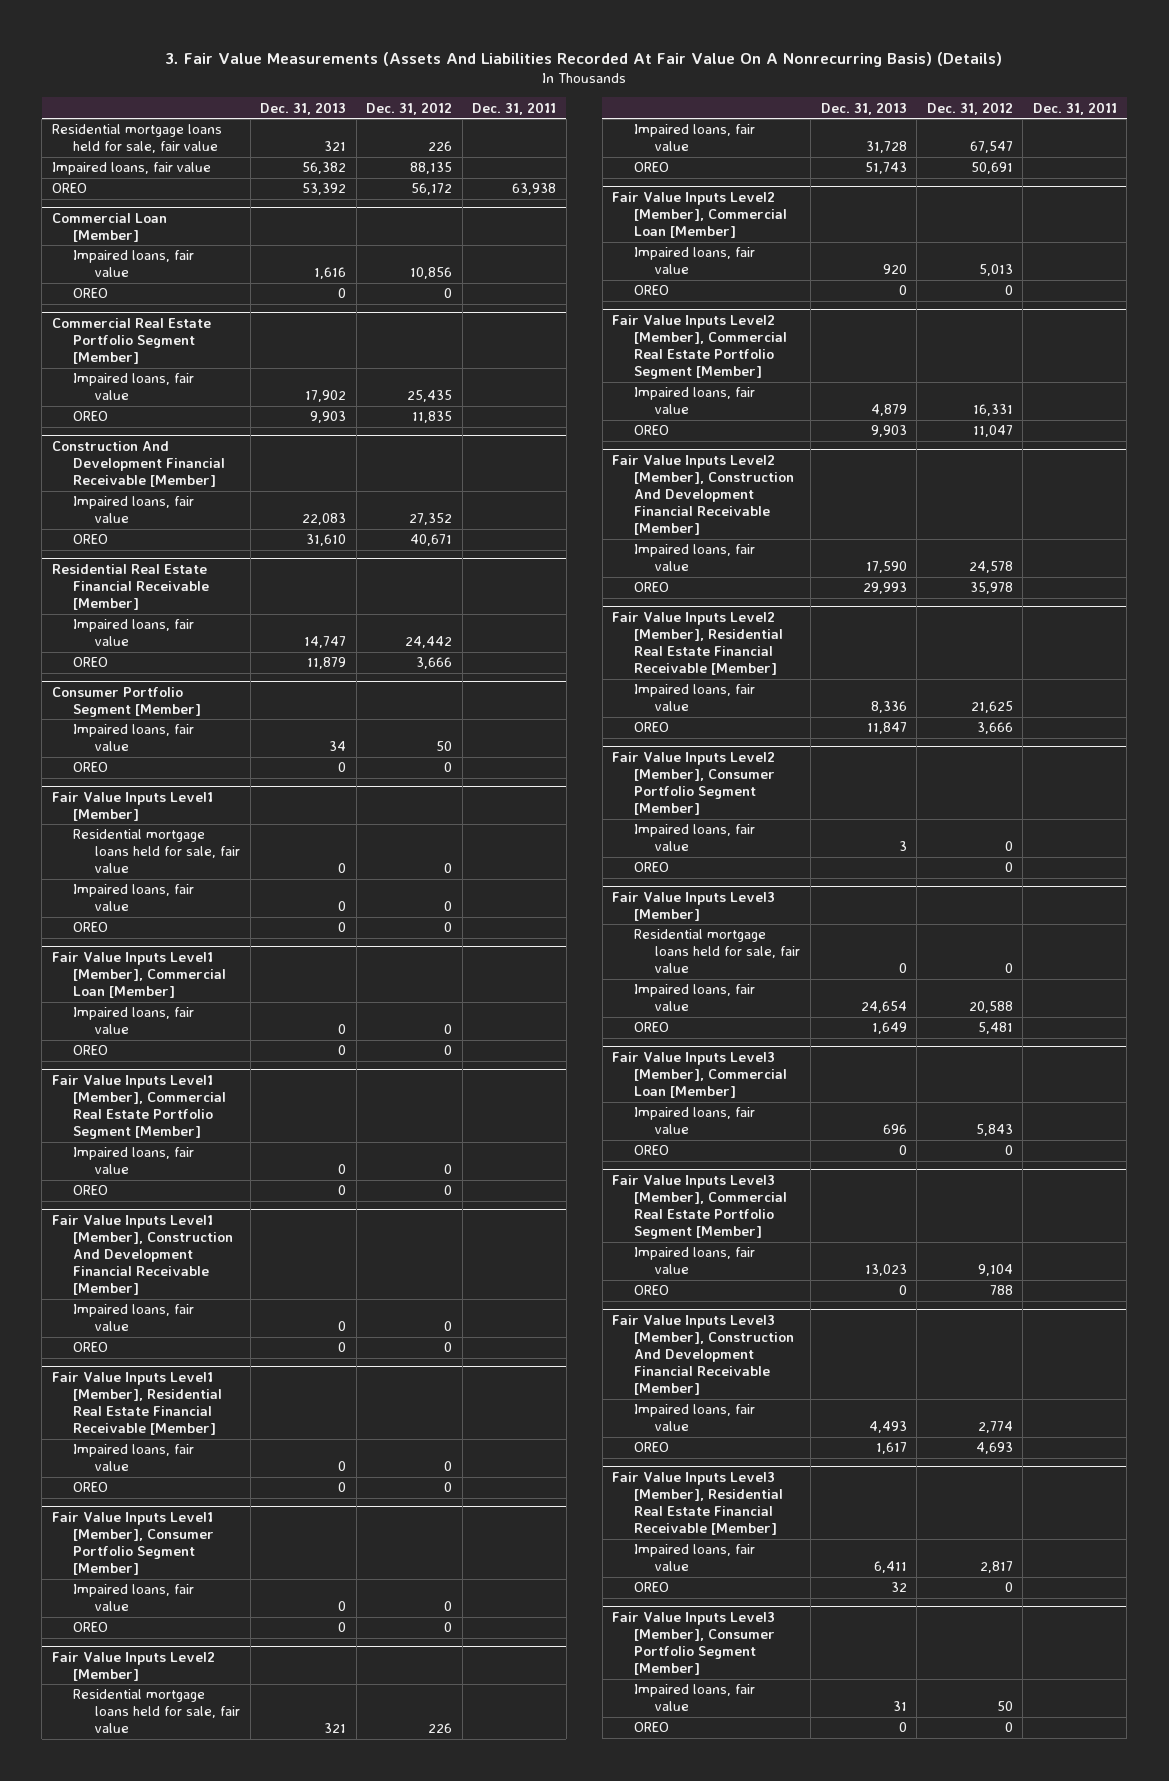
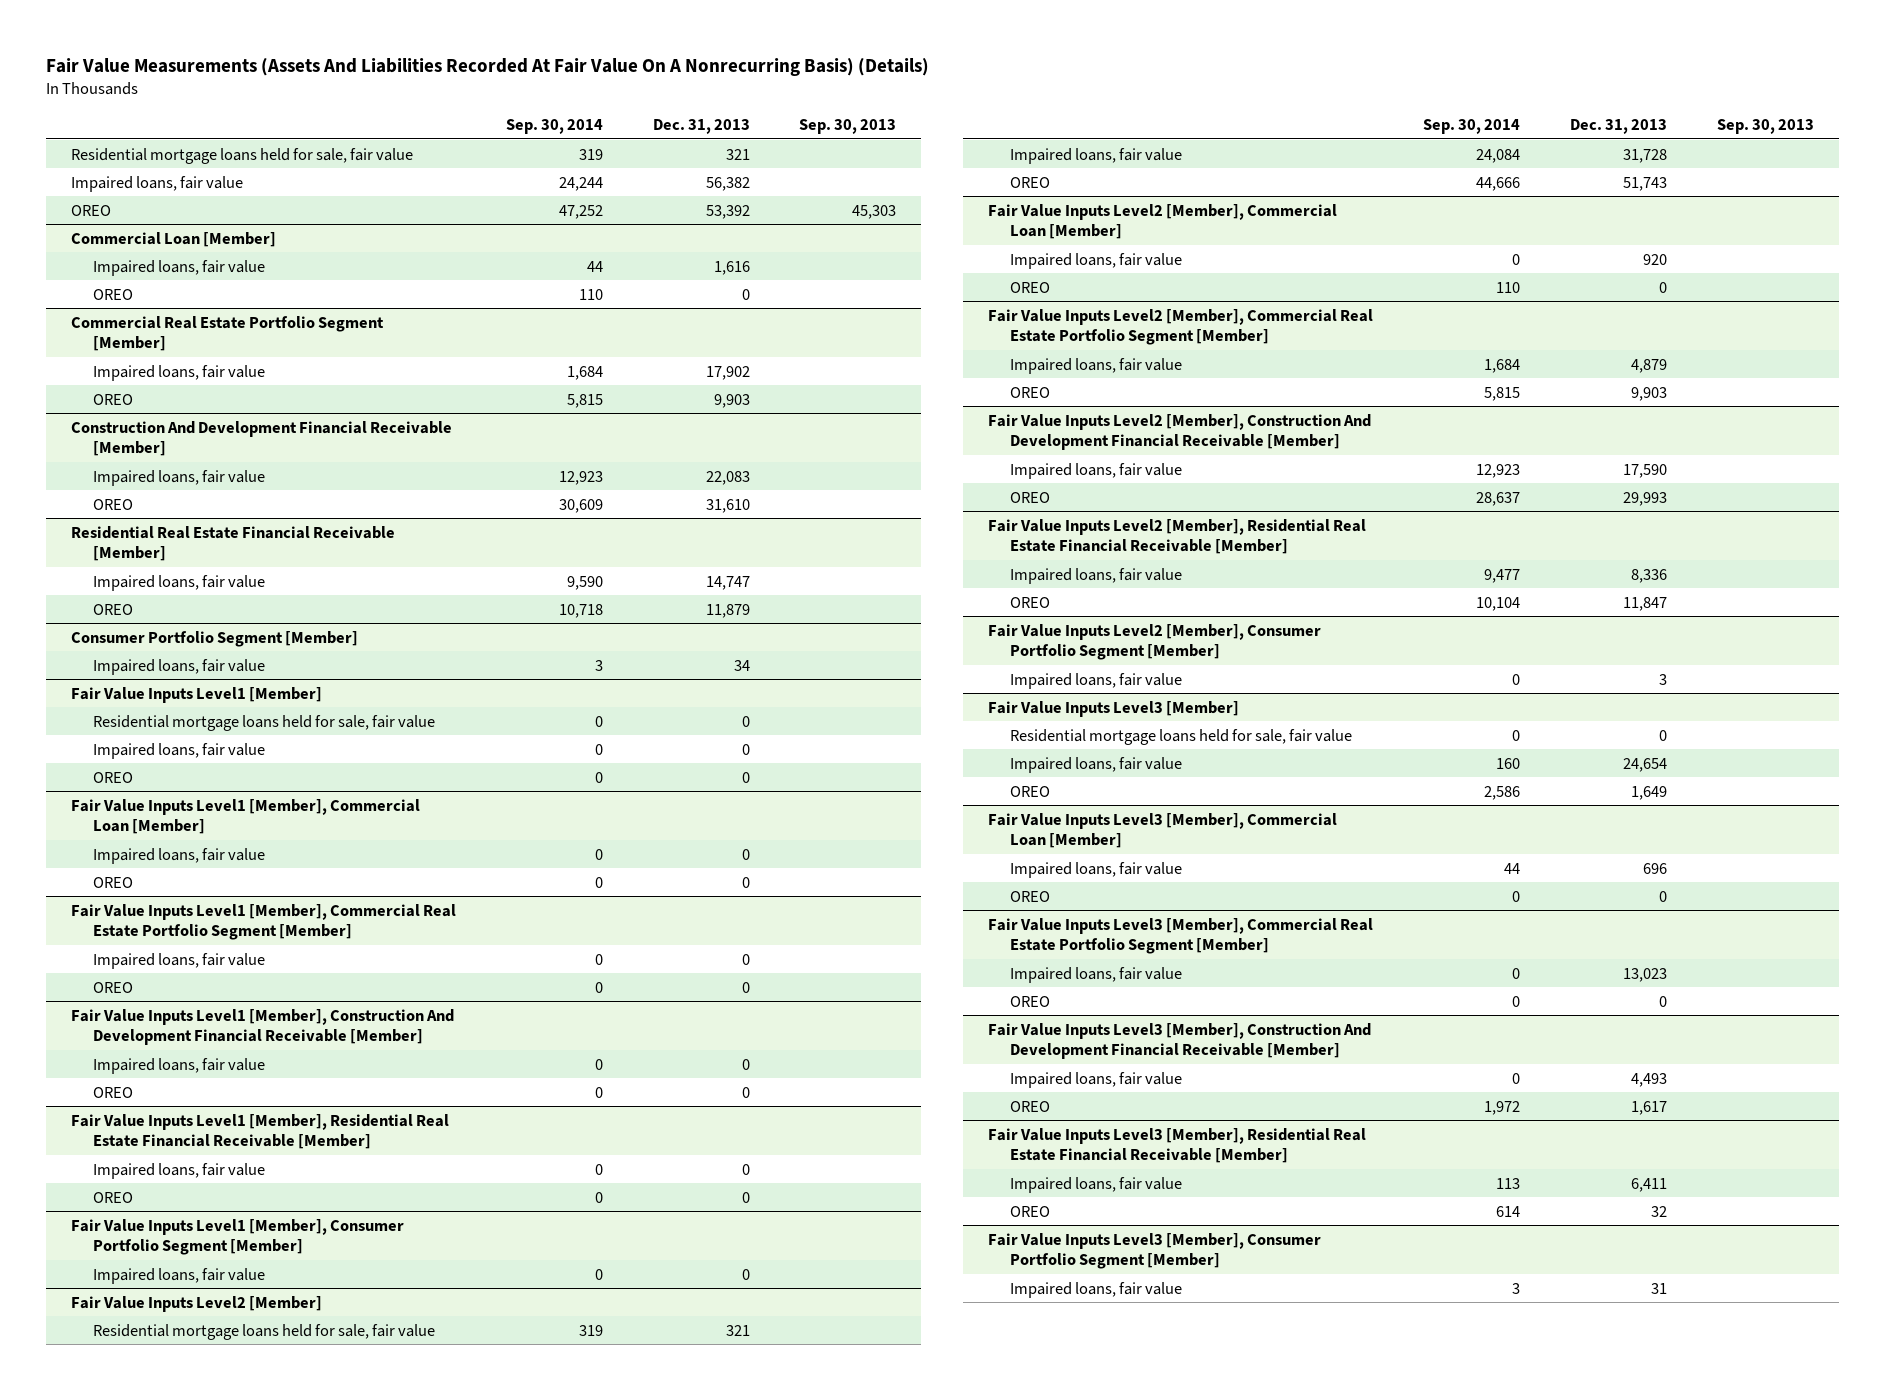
[165,51,1003,67] 3. Fair Value Measurements (Assets And Liabilities Recorded At Fair Value On A Nonrecurring Basis) (Details) -> [45,57,929,76] Fair Value Measurements (Assets And Liabilities Recorded At Fair Value On A Nonrecurring Basis) (Details)
[366,101,453,115] Dec. 31, 2012 -> none
[472,101,557,115] Dec. 31, 2011 -> none
none -> [505,119,603,135] Sep. 30, 2014
none -> [799,119,897,135] Sep. 30, 2013
[73,762,109,773] OREO -> none
[73,1622,109,1633] OREO -> none
[633,862,669,873] OREO -> none
[633,1722,669,1733] OREO -> none

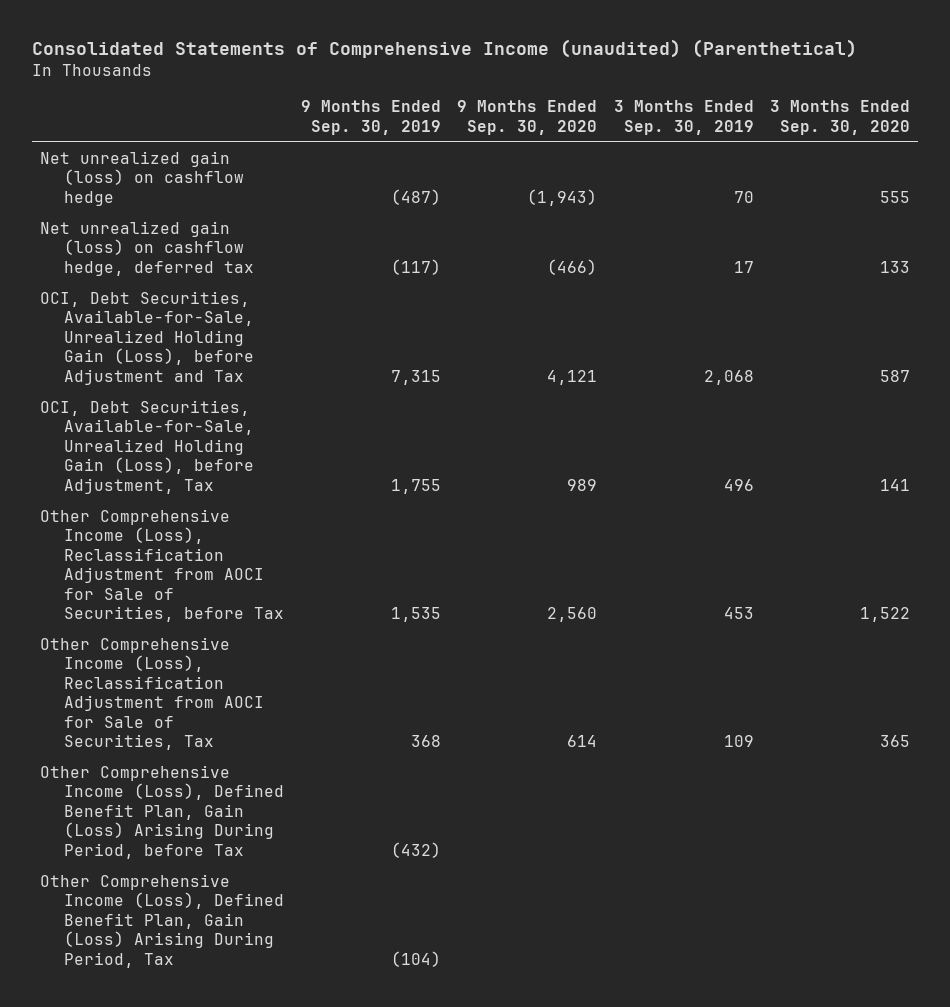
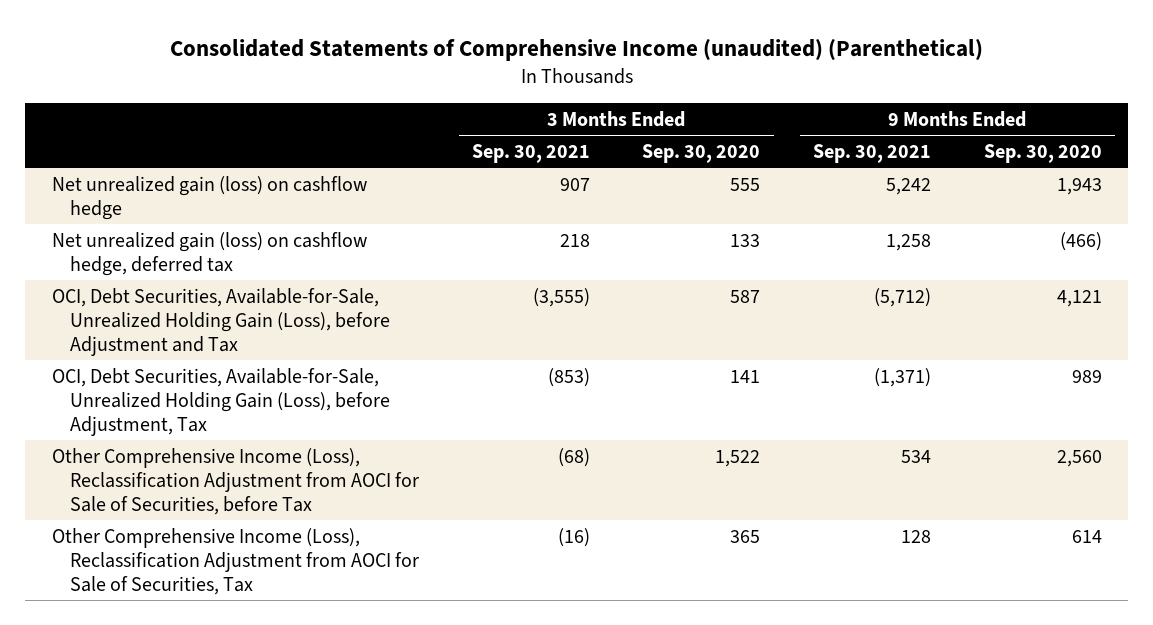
[300,100,441,135] 9 Months Ended Sep. 30, 2019 -> none
[613,100,754,135] 3 Months Ended Sep. 30, 2019 -> none
none -> [471,144,590,164] Sep. 30, 2021
none -> [813,144,932,164] Sep. 30, 2021
[527,188,598,206] (1,943) -> [1056,177,1102,195] 1,943
[39,764,285,859] Other Comprehensive Income (Loss), Defined Benefit Plan, Gain (Loss) Arising During Period, before Tax -> none
[39,873,285,968] Other Comprehensive Income (Loss), Defined Benefit Plan, Gain (Loss) Arising During Period, Tax -> none

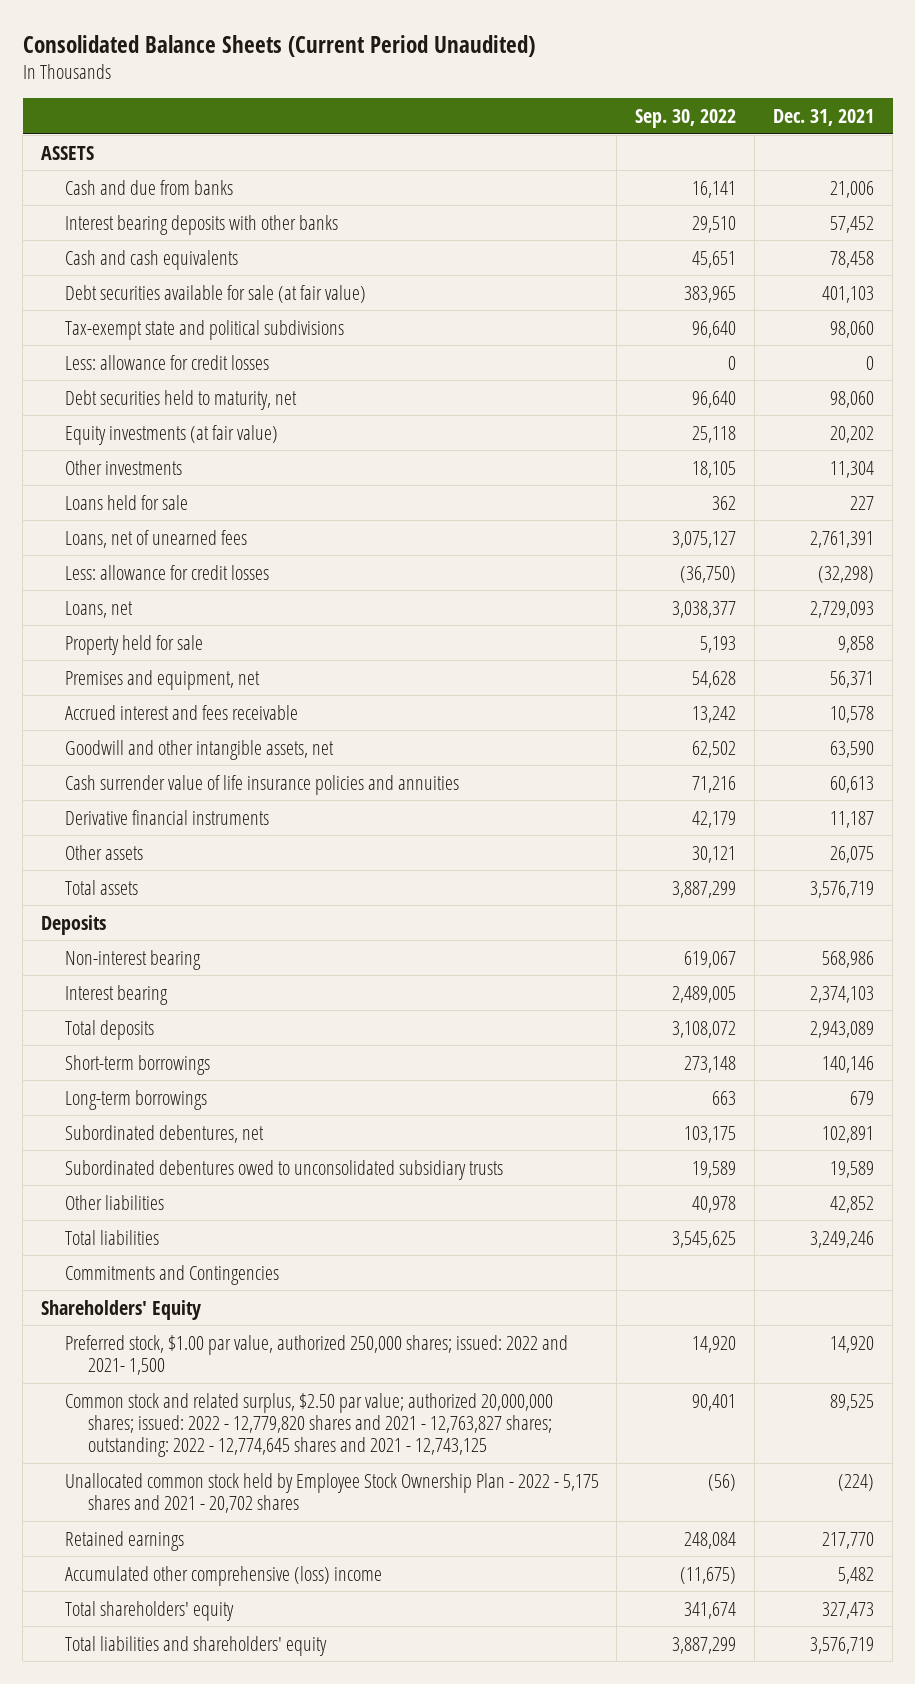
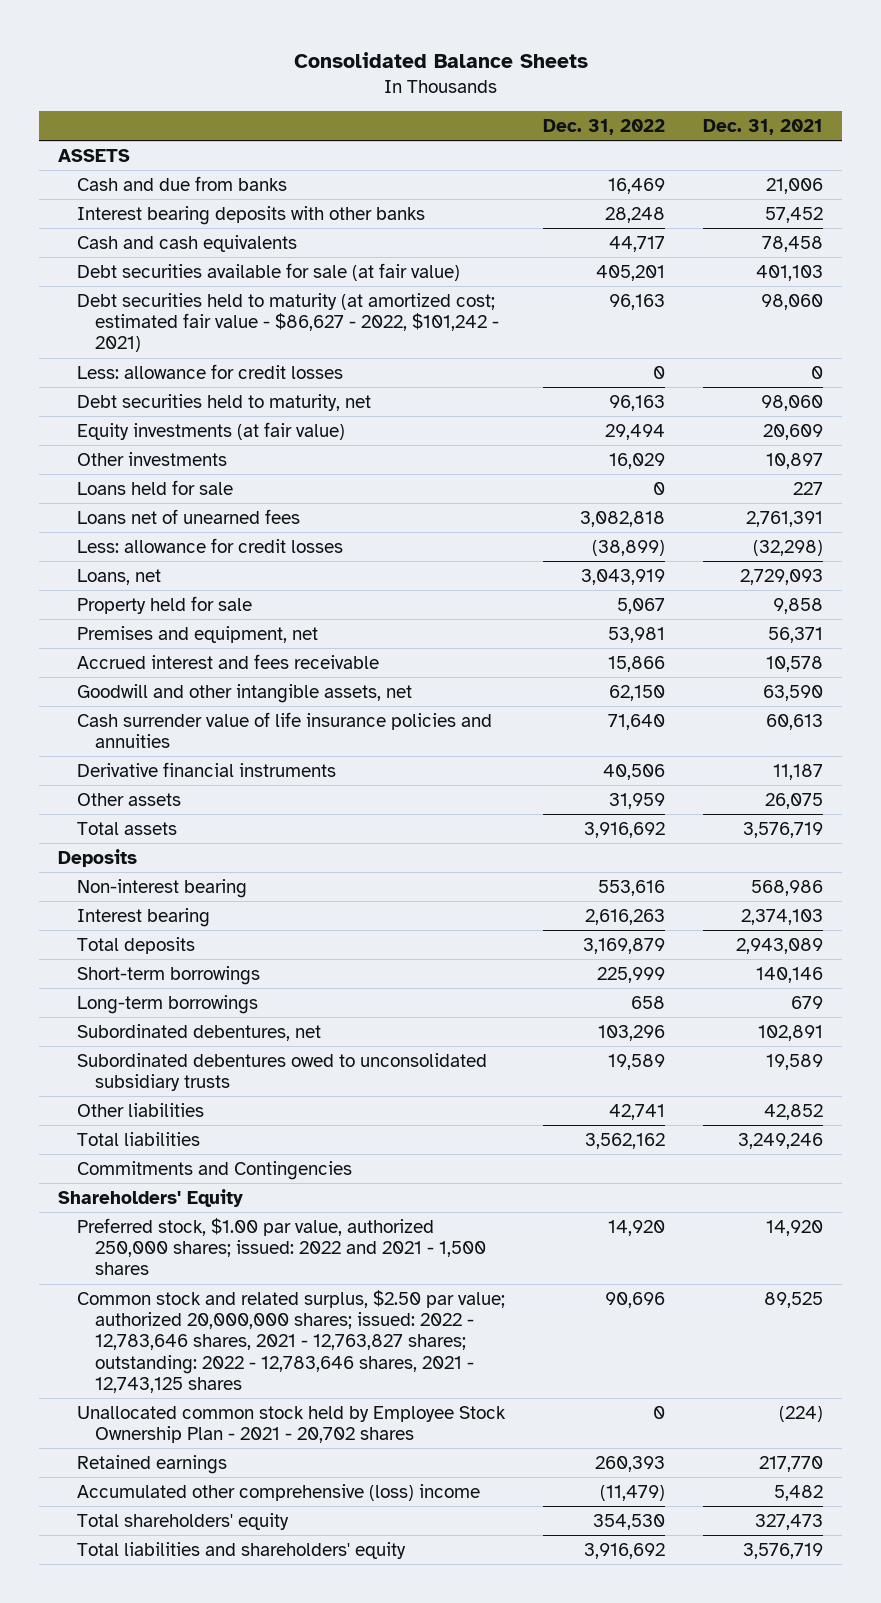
[22,34,535,57] Consolidated Balance Sheets (Current Period Unaudited) -> [293,51,588,68] Consolidated Balance Sheets
[635,108,737,128] Sep. 30, 2022 -> none
none -> [542,118,665,135] Dec. 31, 2022
[64,319,344,340] Tax-exempt state and political subdivisions -> [76,292,500,353] Debt securities held to maturity (at amortized cost; estimated fair value - $86,627 - 2022, $101,242 - 2021)
[830,425,875,443] 20,202 -> [762,423,823,440] 20,609
[830,460,875,478] 11,304 -> [765,452,823,469] 10,897
[64,529,247,548] Loans, net of unearned fees -> [76,508,300,524] Loans net of unearned fees
[64,1334,568,1375] Preferred stock, $1.00 par value, authorized 250,000 shares; issued: 2022 and 2021- 1,500 -> [76,1217,487,1276] Preferred stock, $1.00 par value, authorized 250,000 shares; issued: 2022 and 2021 - 1,500 shares
[64,1392,553,1458] Common stock and related surplus, $2.50 par value; authorized 20,000,000 shares; issued: 2022 - 12,779,820 shares and 2021 - 12,763,827 shares; outstanding: 2022 - 12,774,645 shares and 2021 - 12,743,125 -> [76,1289,505,1393] Common stock and related surplus, $2.50 par value; authorized 20,000,000 shares; issued: 2022 - 12,783,646 shares, 2021 - 12,763,827 shares; outstanding: 2022 - 12,783,646 shares, 2021 - 12,743,125 shares
[64,1472,599,1513] Unallocated common stock held by Employee Stock Ownership Plan - 2022 - 5,175 shares and 2021 - 20,702 shares -> [76,1405,506,1444] Unallocated common stock held by Employee Stock Ownership Plan - 2021 - 20,702 shares

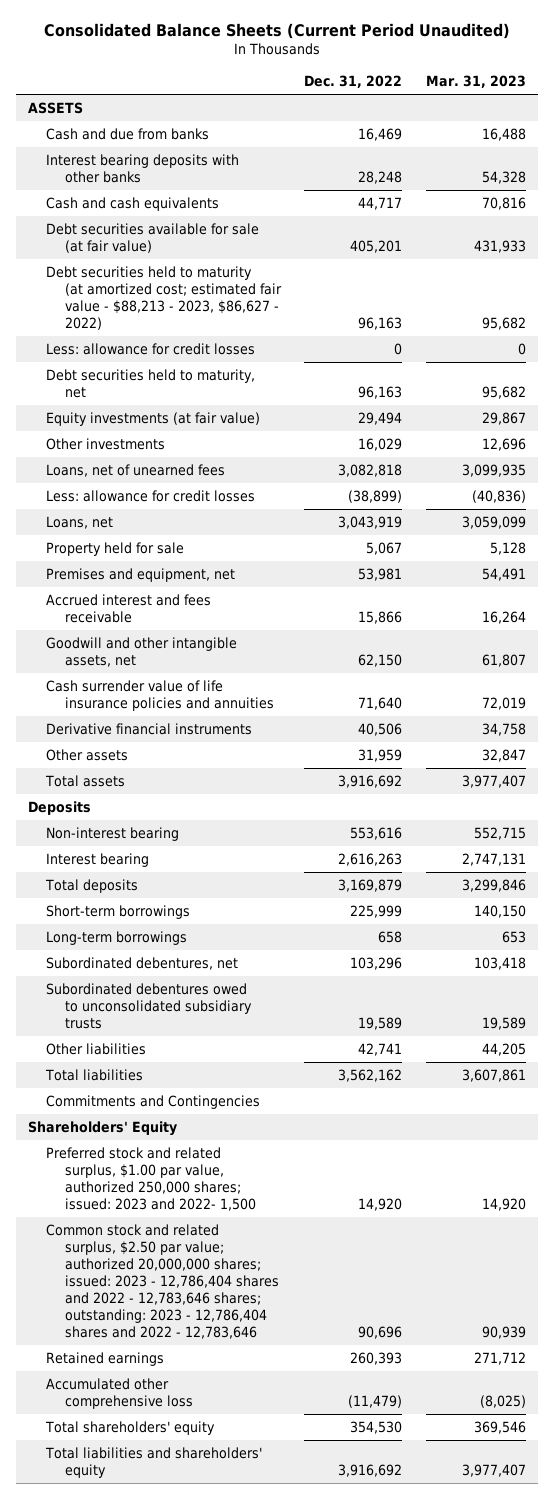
[293,51,588,68] Consolidated Balance Sheets -> [43,23,510,40] Consolidated Balance Sheets (Current Period Unaudited)
[702,118,823,135] Dec. 31, 2021 -> none
none -> [425,74,526,88] Mar. 31, 2023
[76,292,500,353] Debt securities held to maturity (at amortized cost; estimated fair value - $86,627 - 2022, $101,242 - 2021) -> [46,265,282,330] Debt securities held to maturity (at amortized cost; estimated fair value - $88,213 - 2023, $86,627 - 2022)
[76,479,233,495] Loans held for sale -> none
[76,508,300,524] Loans net of unearned fees -> [46,463,226,477] Loans, net of unearned fees
[76,1405,506,1444] Unallocated common stock held by Employee Stock Ownership Plan - 2021 - 20,702 shares -> none
[76,1217,487,1276] Preferred stock, $1.00 par value, authorized 250,000 shares; issued: 2022 and 2021 - 1,500 shares -> [46,1146,256,1211] Preferred stock and related surplus, $1.00 par value, authorized 250,000 shares; issued: 2023 and 2022- 1,500
[76,1289,505,1393] Common stock and related surplus, $2.50 par value; authorized 20,000,000 shares; issued: 2022 - 12,783,646 shares, 2021 - 12,763,827 shares; outstanding: 2022 - 12,783,646 shares, 2021 - 12,743,125 shares -> [46,1223,279,1339] Common stock and related surplus, $2.50 par value; authorized 20,000,000 shares; issued: 2023 - 12,786,404 shares and 2022 - 12,783,646 shares; outstanding: 2023 - 12,786,404 shares and 2022 - 12,783,646
[76,1483,480,1501] Accumulated other comprehensive (loss) income -> [46,1377,193,1409] Accumulated other comprehensive loss

